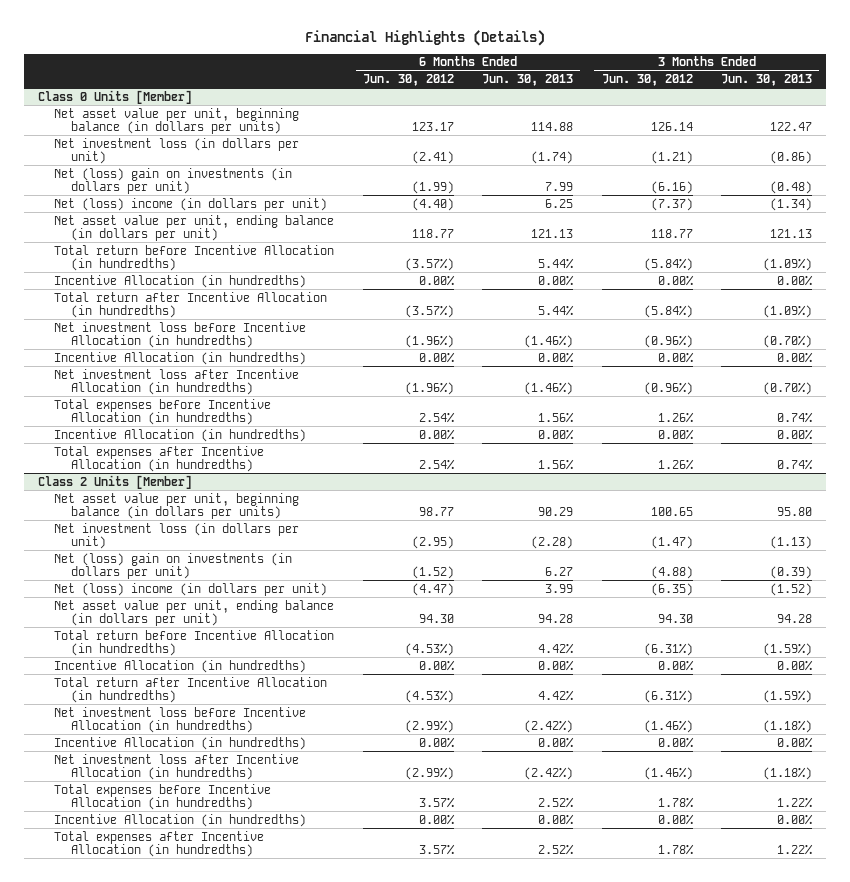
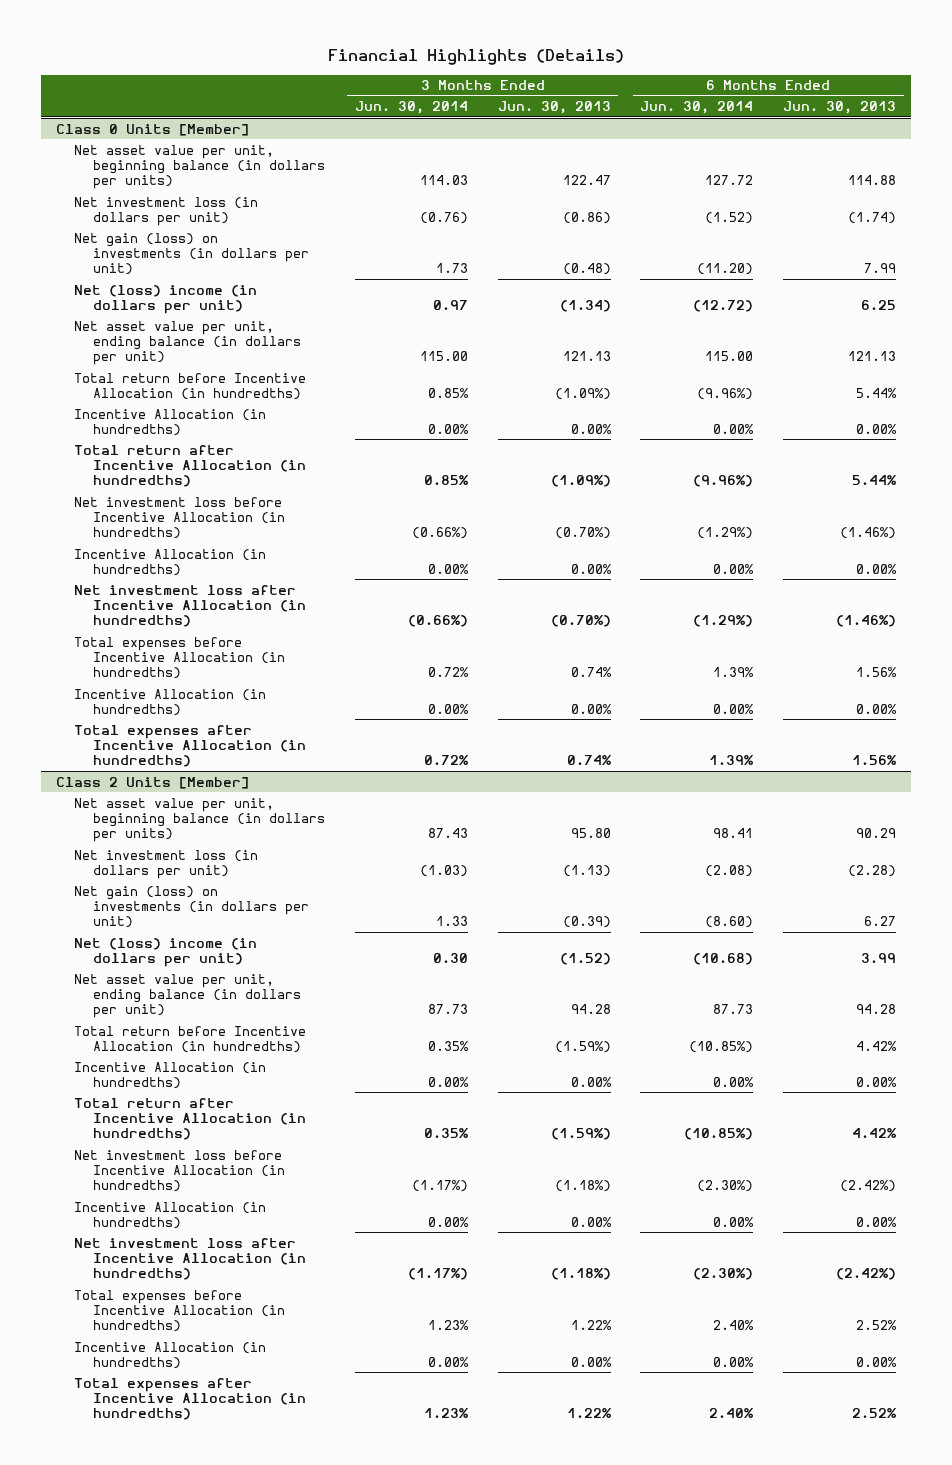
[362,74,454,87] Jun. 30, 2012 -> none
[601,74,693,87] Jun. 30, 2012 -> none
none -> [354,101,468,115] Jun. 30, 2014
none -> [640,101,754,115] Jun. 30, 2014
[54,167,293,194] Net (loss) gain on investments (in dollars per unit) -> [74,232,309,276] Net gain (loss) on investments (in dollars per unit)
[54,552,293,579] Net (loss) gain on investments (in dollars per unit) -> [74,885,309,929] Net gain (loss) on investments (in dollars per unit)

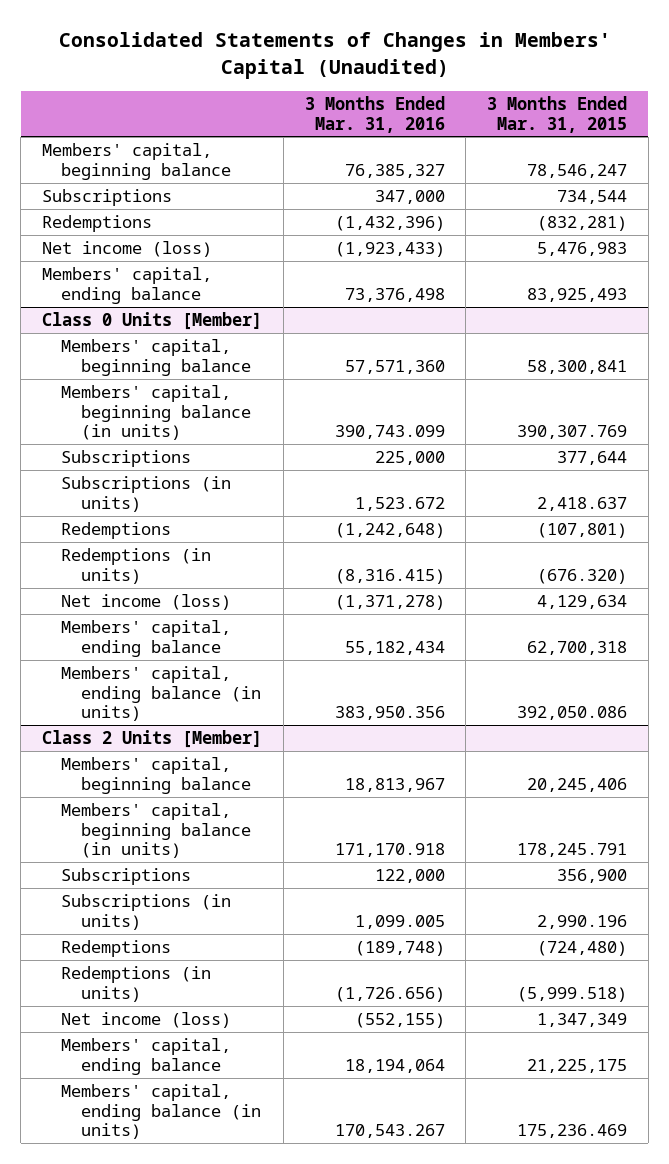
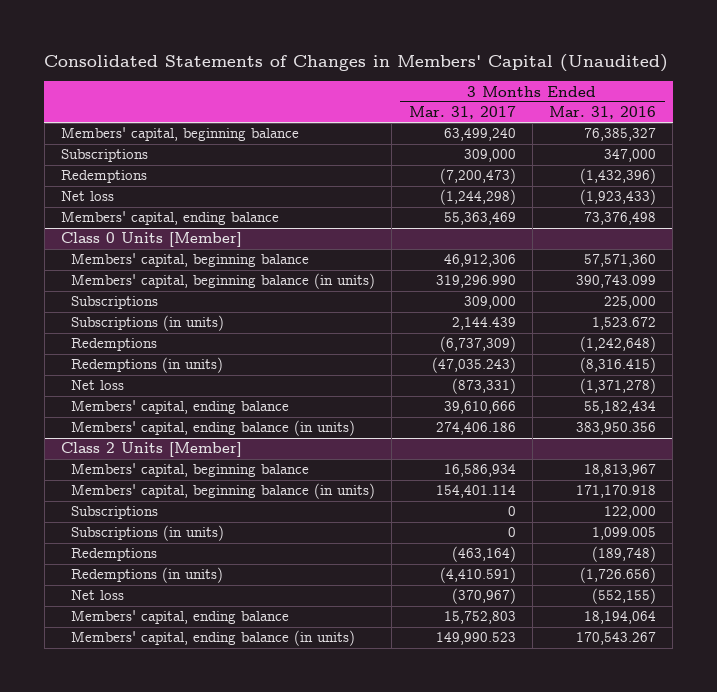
[487,95,628,133] 3 Months Ended Mar. 31, 2015 -> none
none -> [408,106,516,120] Mar. 31, 2017
[42,241,213,258] Net income (loss) -> [60,191,114,202] Net loss
[61,594,232,611] Net income (loss) -> [71,380,125,391] Net loss
[61,1012,232,1029] Net income (loss) -> [71,590,125,601] Net loss

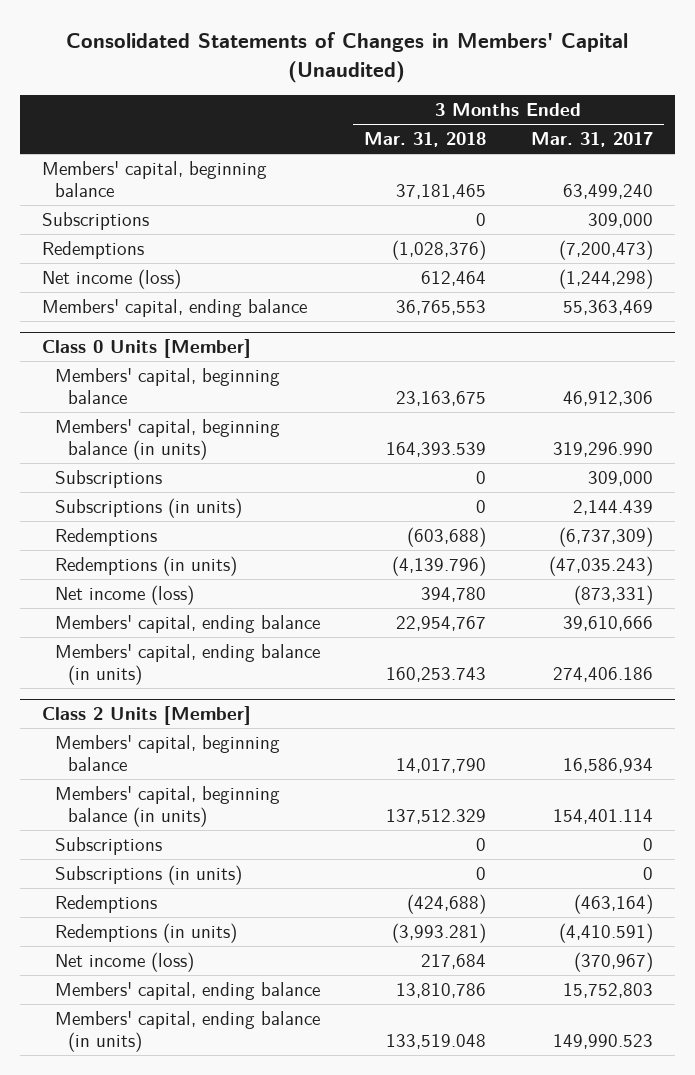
[549,106,657,120] Mar. 31, 2016 -> none
none -> [364,131,487,147] Mar. 31, 2018
[60,191,114,202] Net loss -> [42,268,182,289] Net income (loss)
[71,380,125,391] Net loss -> [54,584,194,605] Net income (loss)
[71,590,125,601] Net loss -> [54,951,194,972] Net income (loss)

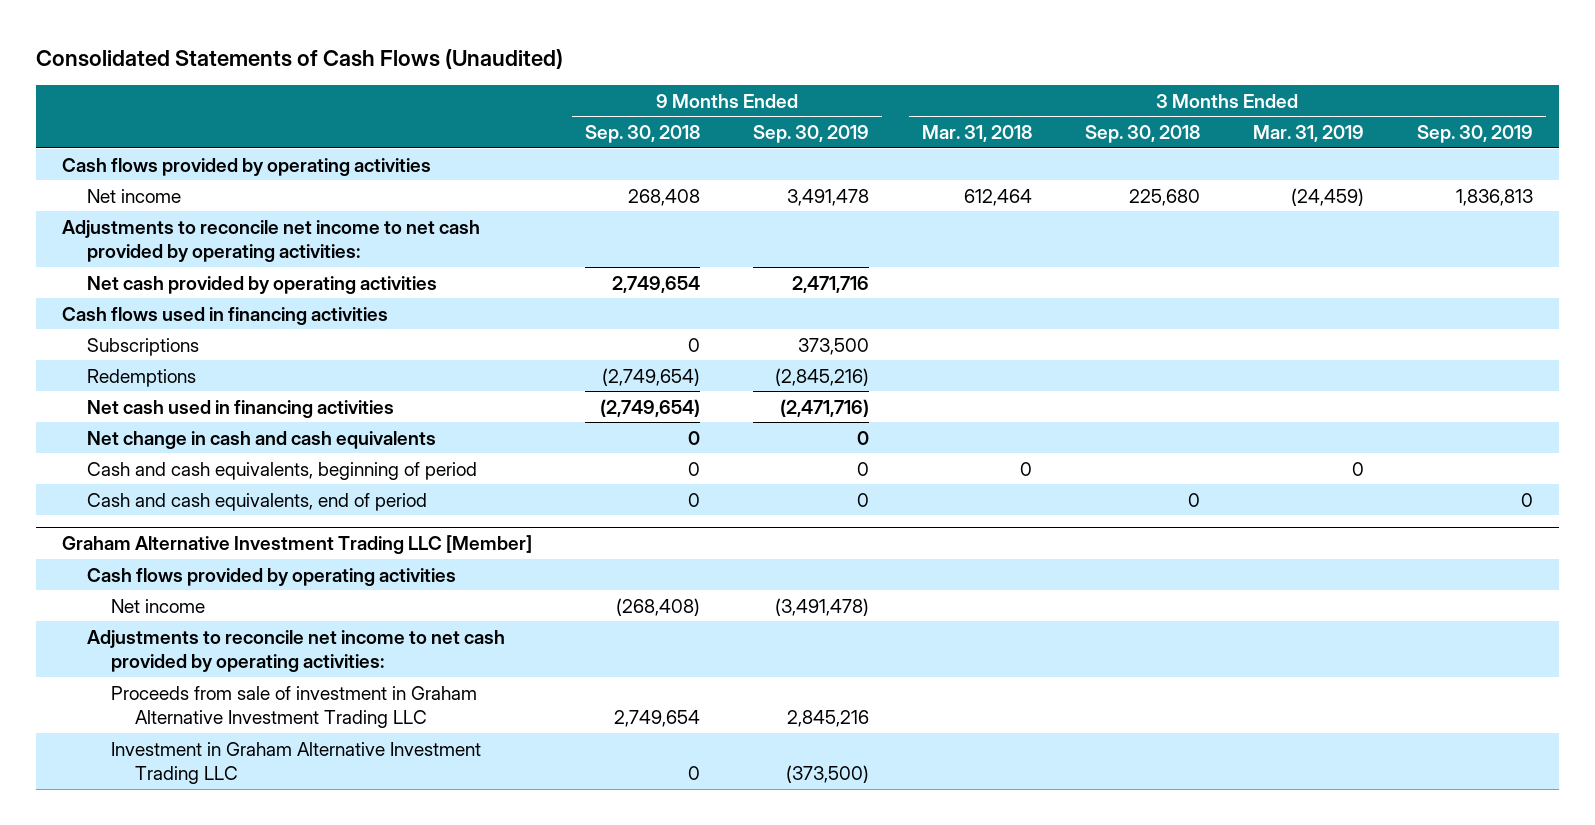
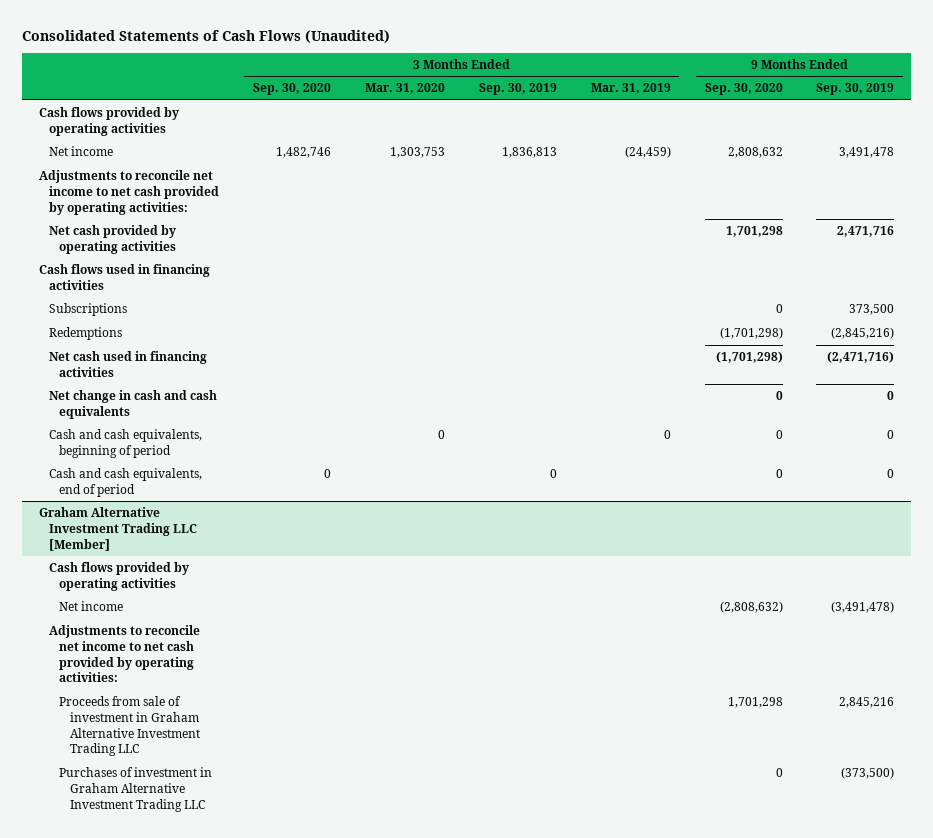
[585,124,701,143] Sep. 30, 2018 -> none
[921,124,1032,142] Mar. 31, 2018 -> none
[1084,124,1200,143] Sep. 30, 2018 -> none
none -> [252,83,331,96] Sep. 30, 2020
none -> [364,83,445,95] Mar. 31, 2020
none -> [704,83,783,96] Sep. 30, 2020
[110,741,481,785] Investment in Graham Alternative Investment Trading LLC -> [59,767,213,812] Purchases of investment in Graham Alternative Investment Trading LLC

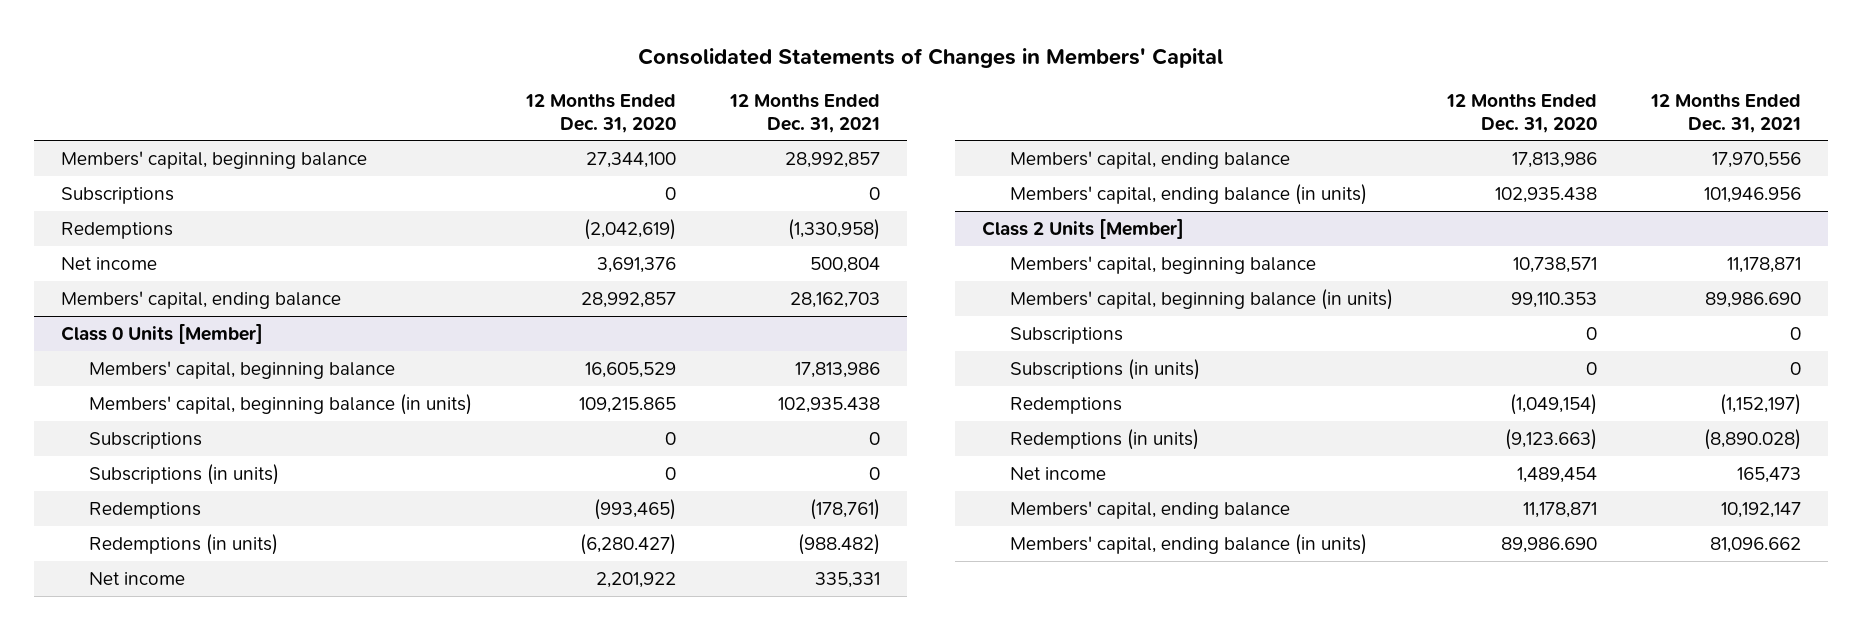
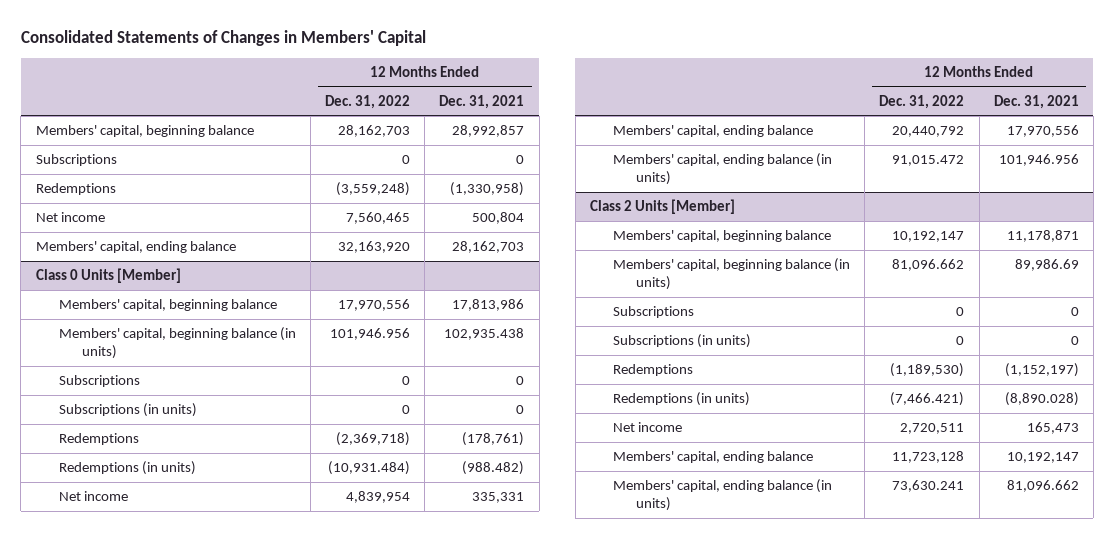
[525,93,677,133] 12 Months Ended Dec. 31, 2020 -> none
none -> [324,94,410,109] Dec. 31, 2022
[1705,291,1802,308] 89,986.690 -> [1014,259,1079,272] 89,986.69

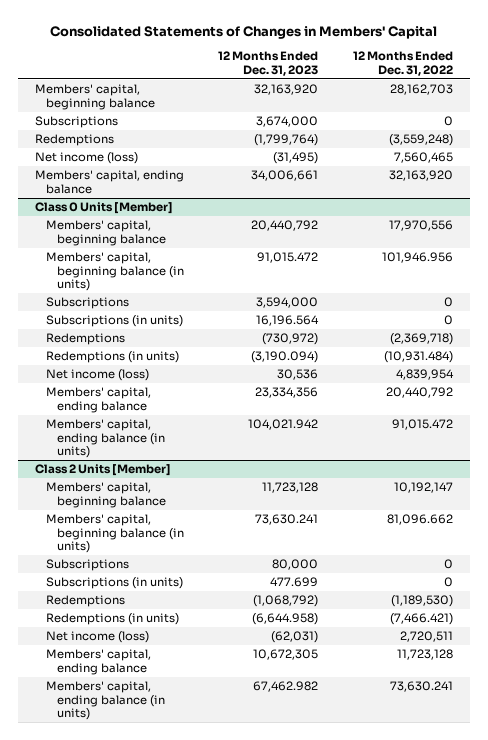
[439,94,525,109] Dec. 31, 2021 -> none
none -> [218,51,319,76] 12 Months Ended Dec. 31, 2023
[35,212,105,223] Net income -> [34,152,138,165] Net income (loss)
[58,491,128,502] Net income -> [45,369,149,382] Net income (loss)
[612,422,682,433] Net income -> [45,631,149,644] Net income (loss)

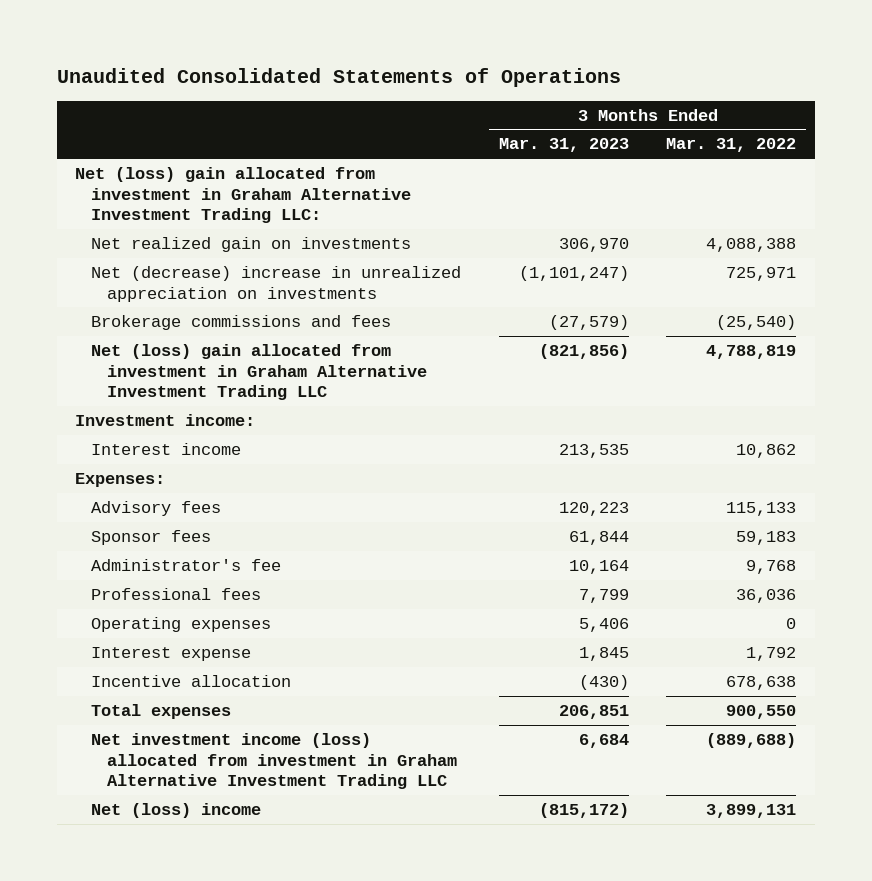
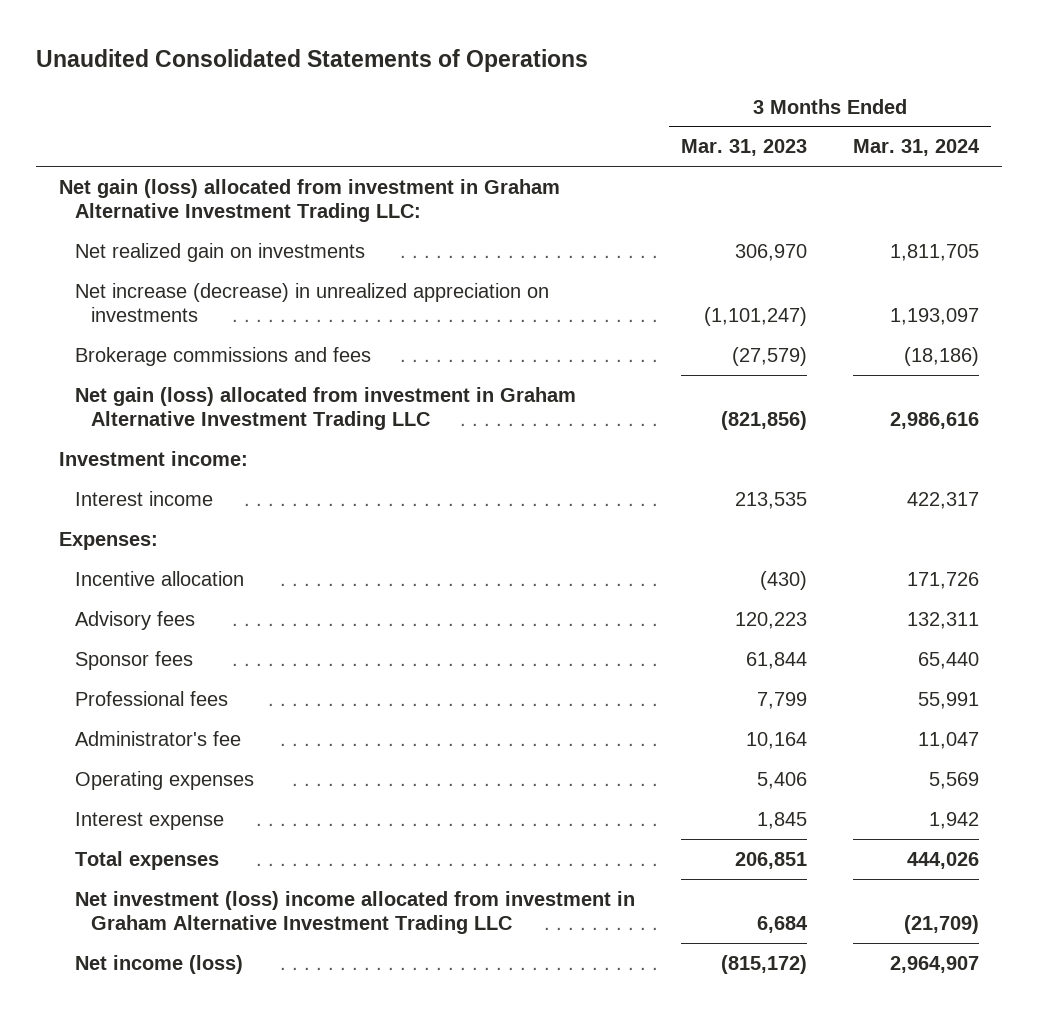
[666,138,797,153] Mar. 31, 2022 -> none
none -> [853,139,981,157] Mar. 31, 2024
[75,167,412,224] Net (loss) gain allocated from investment in Graham Alternative Investment Trading LLC: -> [58,178,560,222] Net gain (loss) allocated from investment in Graham Alternative Investment Trading LLC:
[91,266,462,302] Net (decrease) increase in unrealized appreciation on investments -> [74,282,549,322] Net increase (decrease) in unrealized appreciation on investments
[91,344,427,401] Net (loss) gain allocated from investment in Graham Alternative Investment Trading LLC -> [74,386,576,430] Net gain (loss) allocated from investment in Graham Alternative Investment Trading LLC
[91,675,292,688] Incentive allocation -> [74,570,244,586] Incentive allocation
[91,559,282,572] Administrator's fee -> [74,730,241,746] Administrator's fee
[91,733,457,790] Net investment income (loss) allocated from investment in Graham Alternative Investment Trading LLC -> [74,890,635,934] Net investment (loss) income allocated from investment in Graham Alternative Investment Trading LLC
[91,803,262,819] Net (loss) income -> [74,954,243,974] Net income (loss)

